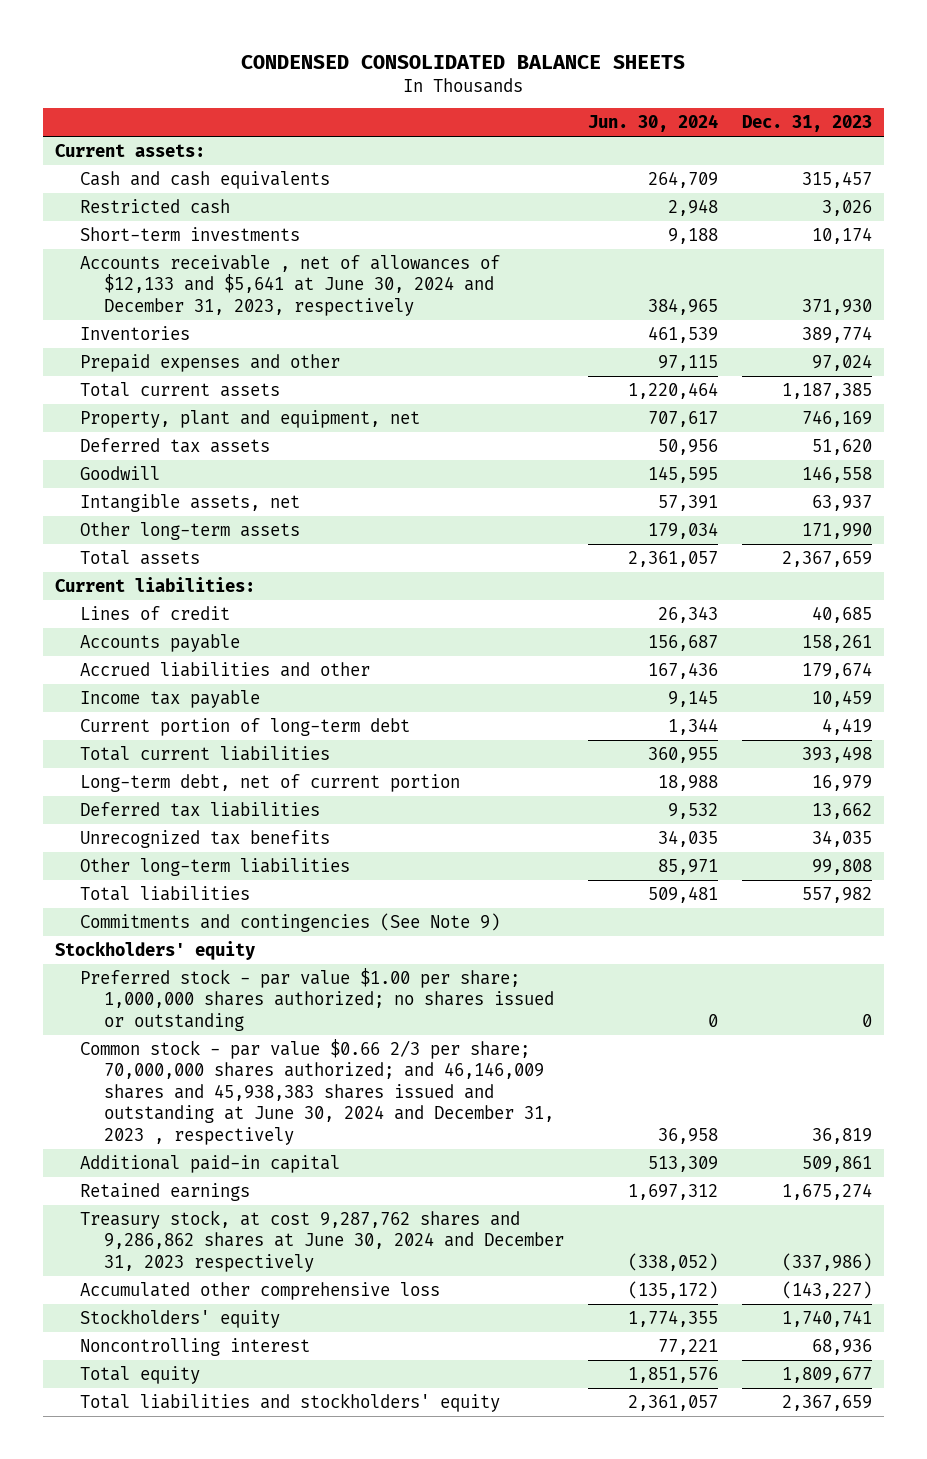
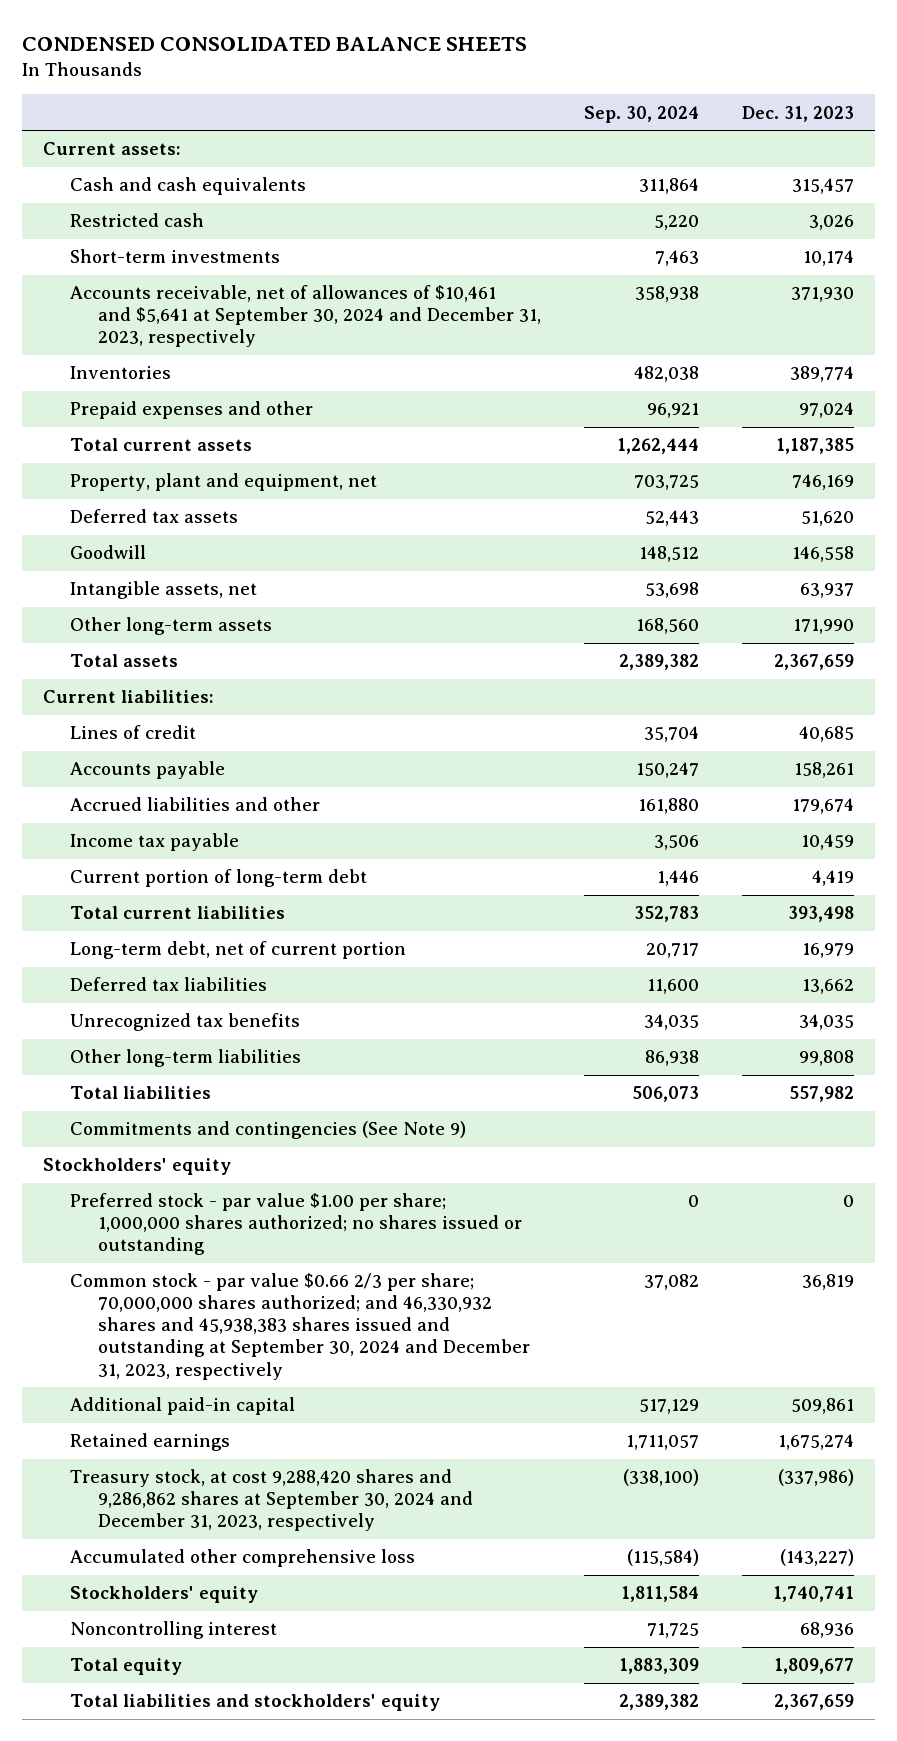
[588,114,719,133] Jun. 30, 2024 -> none
none -> [583,105,699,123] Sep. 30, 2024
[79,254,500,316] Accounts receivable , net of allowances of $12,133 and $5,641 at June 30, 2024 and December 31, 2023, respectively -> [70,285,541,348] Accounts receivable, net of allowances of $10,461 and $5,641 at September 30, 2024 and December 31, 2023, respectively
[79,1038,555,1146] Common stock - par value $0.66 2/3 per share; 70,000,000 shares authorized; and 46,146,009 shares and 45,938,383 shares issued and outstanding at June 30, 2024 and December 31, 2023 , respectively -> [70,1273,530,1380] Common stock - par value $0.66 2/3 per share; 70,000,000 shares authorized; and 46,330,932 shares and 45,938,383 shares issued and outstanding at September 30, 2024 and December 31, 2023, respectively
[79,1209,565,1272] Treasury stock, at cost 9,287,762 shares and 9,286,862 shares at June 30, 2024 and December 31, 2023 respectively -> [70,1469,473,1532] Treasury stock, at cost 9,288,420 shares and 9,286,862 shares at September 30, 2024 and December 31, 2023, respectively

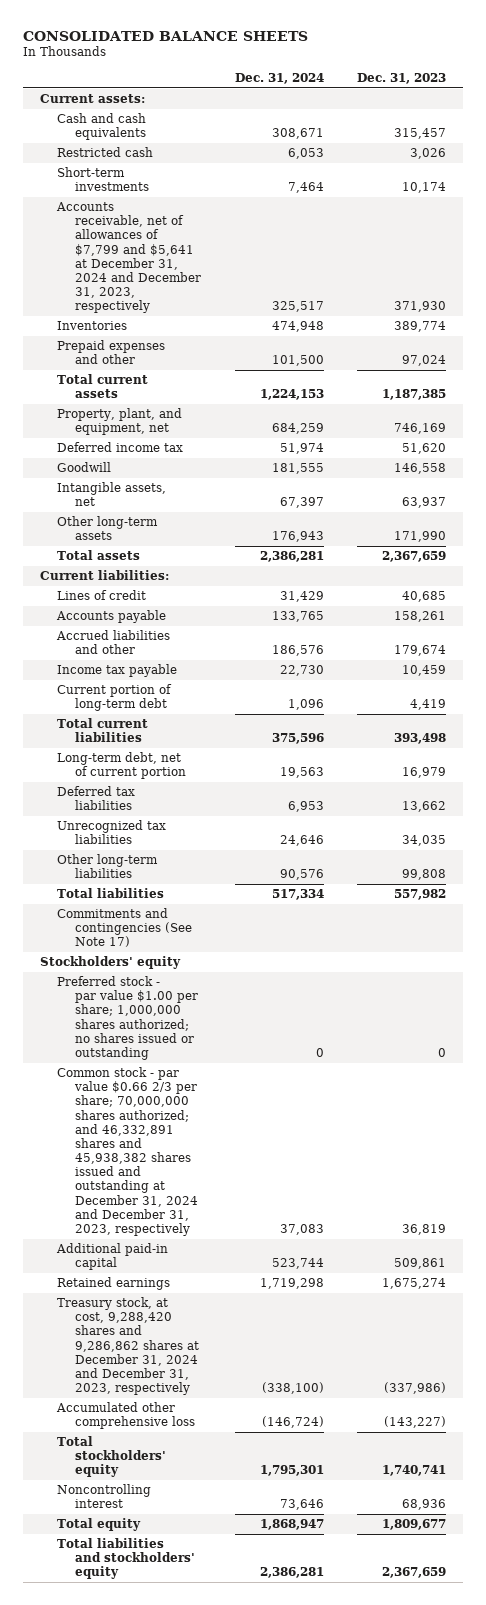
[21,36,527,51] CONDENSED CONSOLIDATED BALANCE SHEETS -> [22,30,308,41] CONSOLIDATED BALANCE SHEETS
[583,105,699,123] Sep. 30, 2024 -> none
none -> [234,73,324,85] Dec. 31, 2024
[70,285,541,348] Accounts receivable, net of allowances of $10,461 and $5,641 at September 30, 2024 and December 31, 2023, respectively -> [56,202,202,314] Accounts receivable, net of allowances of $7,799 and $5,641 at December 31, 2024 and December 31, 2023, respectively
[70,473,378,492] Property, plant and equipment, net -> [57,408,183,436] Property, plant, and equipment, net
[70,509,239,524] Deferred tax assets -> [57,442,184,453] Deferred income tax
[70,1013,301,1032] Unrecognized tax benefits -> [57,820,167,845] Unrecognized tax liabilities
[70,1121,467,1140] Commitments and contingencies (See Note 9) -> [57,908,193,948] Commitments and contingencies (See Note 17)
[70,1273,530,1380] Common stock - par value $0.66 2/3 per share; 70,000,000 shares authorized; and 46,330,932 shares and 45,938,383 shares issued and outstanding at September 30, 2024 and December 31, 2023, respectively -> [57,1067,199,1236] Common stock - par value $0.66 2/3 per share; 70,000,000 shares authorized; and 46,332,891 shares and 45,938,382 shares issued and outstanding at December 31, 2024 and December 31, 2023, respectively
[70,1469,473,1532] Treasury stock, at cost 9,288,420 shares and 9,286,862 shares at September 30, 2024 and December 31, 2023, respectively -> [57,1297,200,1396] Treasury stock, at cost, 9,288,420 shares and 9,286,862 shares at December 31, 2024 and December 31, 2023, respectively
[70,1586,259,1604] Stockholders' equity -> [57,1436,167,1478] Total stockholders' equity

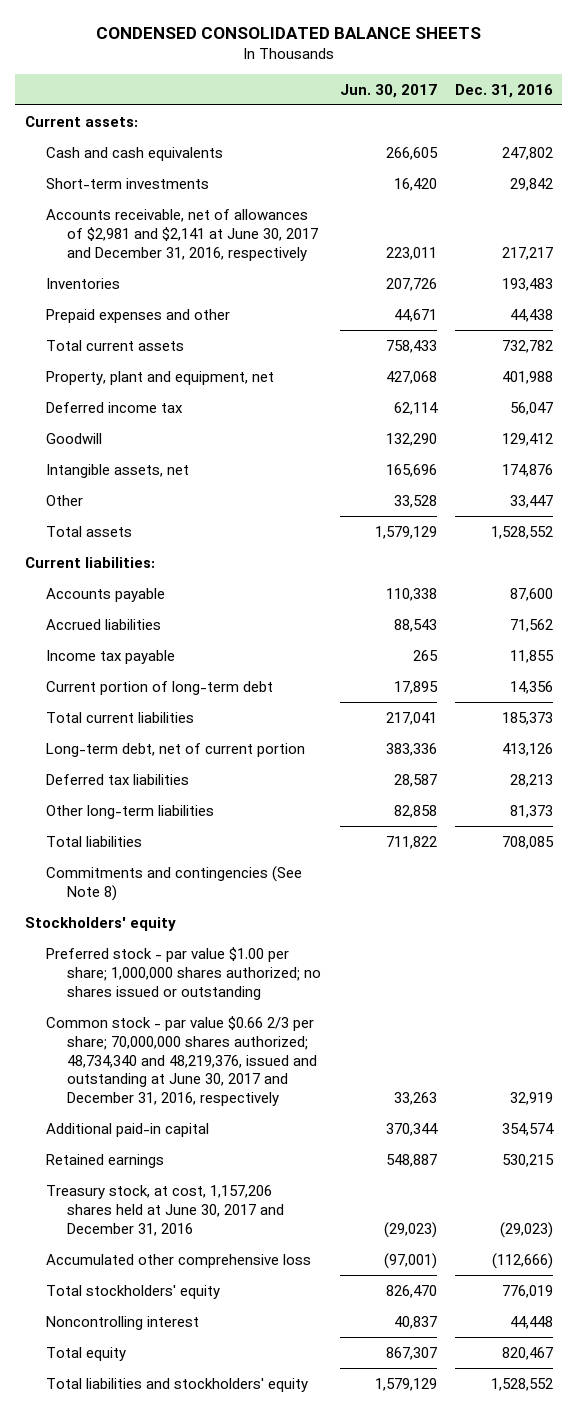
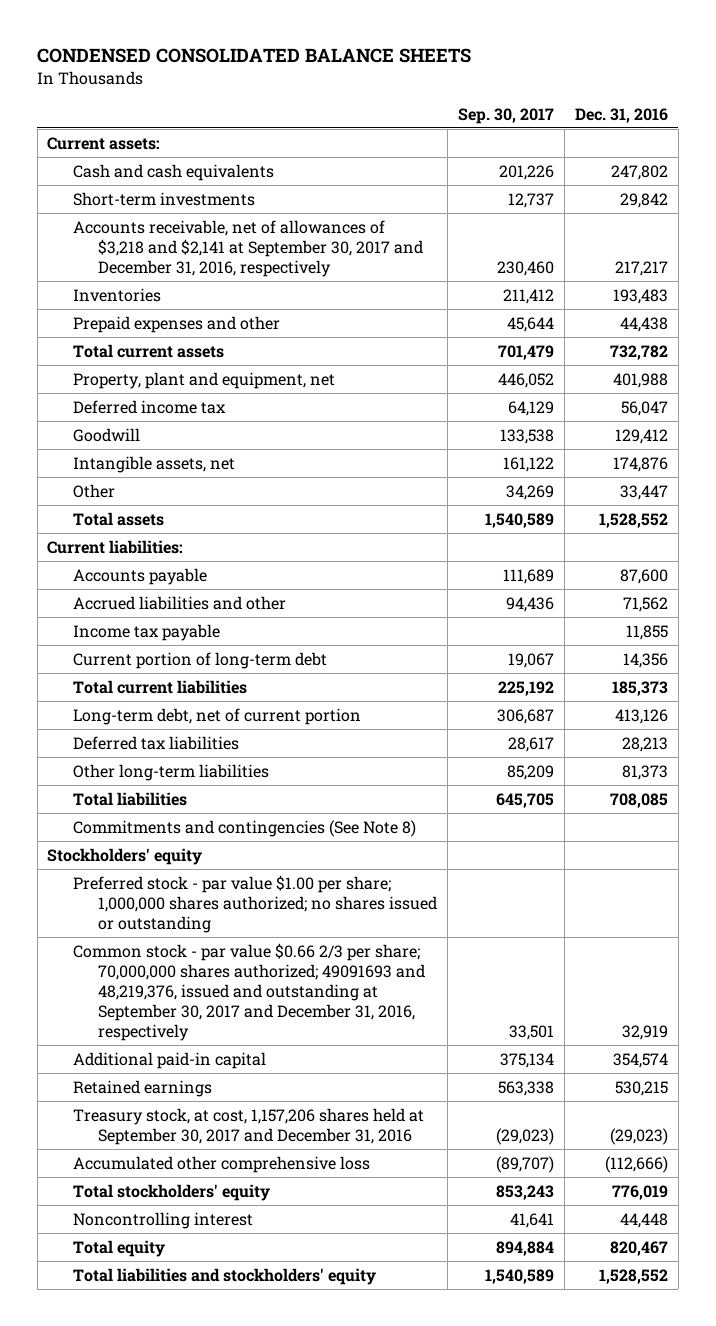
[339,83,437,98] Jun. 30, 2017 -> none
none -> [458,107,555,124] Sep. 30, 2017
[45,208,319,261] Accounts receivable, net of allowances of $2,981 and $2,141 at June 30, 2017 and December 31, 2016, respectively -> [72,219,424,277] Accounts receivable, net of allowances of $3,218 and $2,141 at September 30, 2017 and December 31, 2016, respectively
[45,618,161,630] Accrued liabilities -> [72,595,286,610] Accrued liabilities and other
[45,1015,318,1107] Common stock - par value $0.66 2/3 per share; 70,000,000 shares authorized; 48,734,340 and 48,219,376, issued and outstanding at June 30, 2017 and December 31, 2016, respectively -> [72,942,426,1041] Common stock - par value $0.66 2/3 per share; 70,000,000 shares authorized; 49091693 and 48,219,376, issued and outstanding at September 30, 2017 and December 31, 2016, respectively
[45,1184,285,1236] Treasury stock, at cost, 1,157,206 shares held at June 30, 2017 and December 31, 2016 -> [72,1107,424,1145] Treasury stock, at cost, 1,157,206 shares held at September 30, 2017 and December 31, 2016

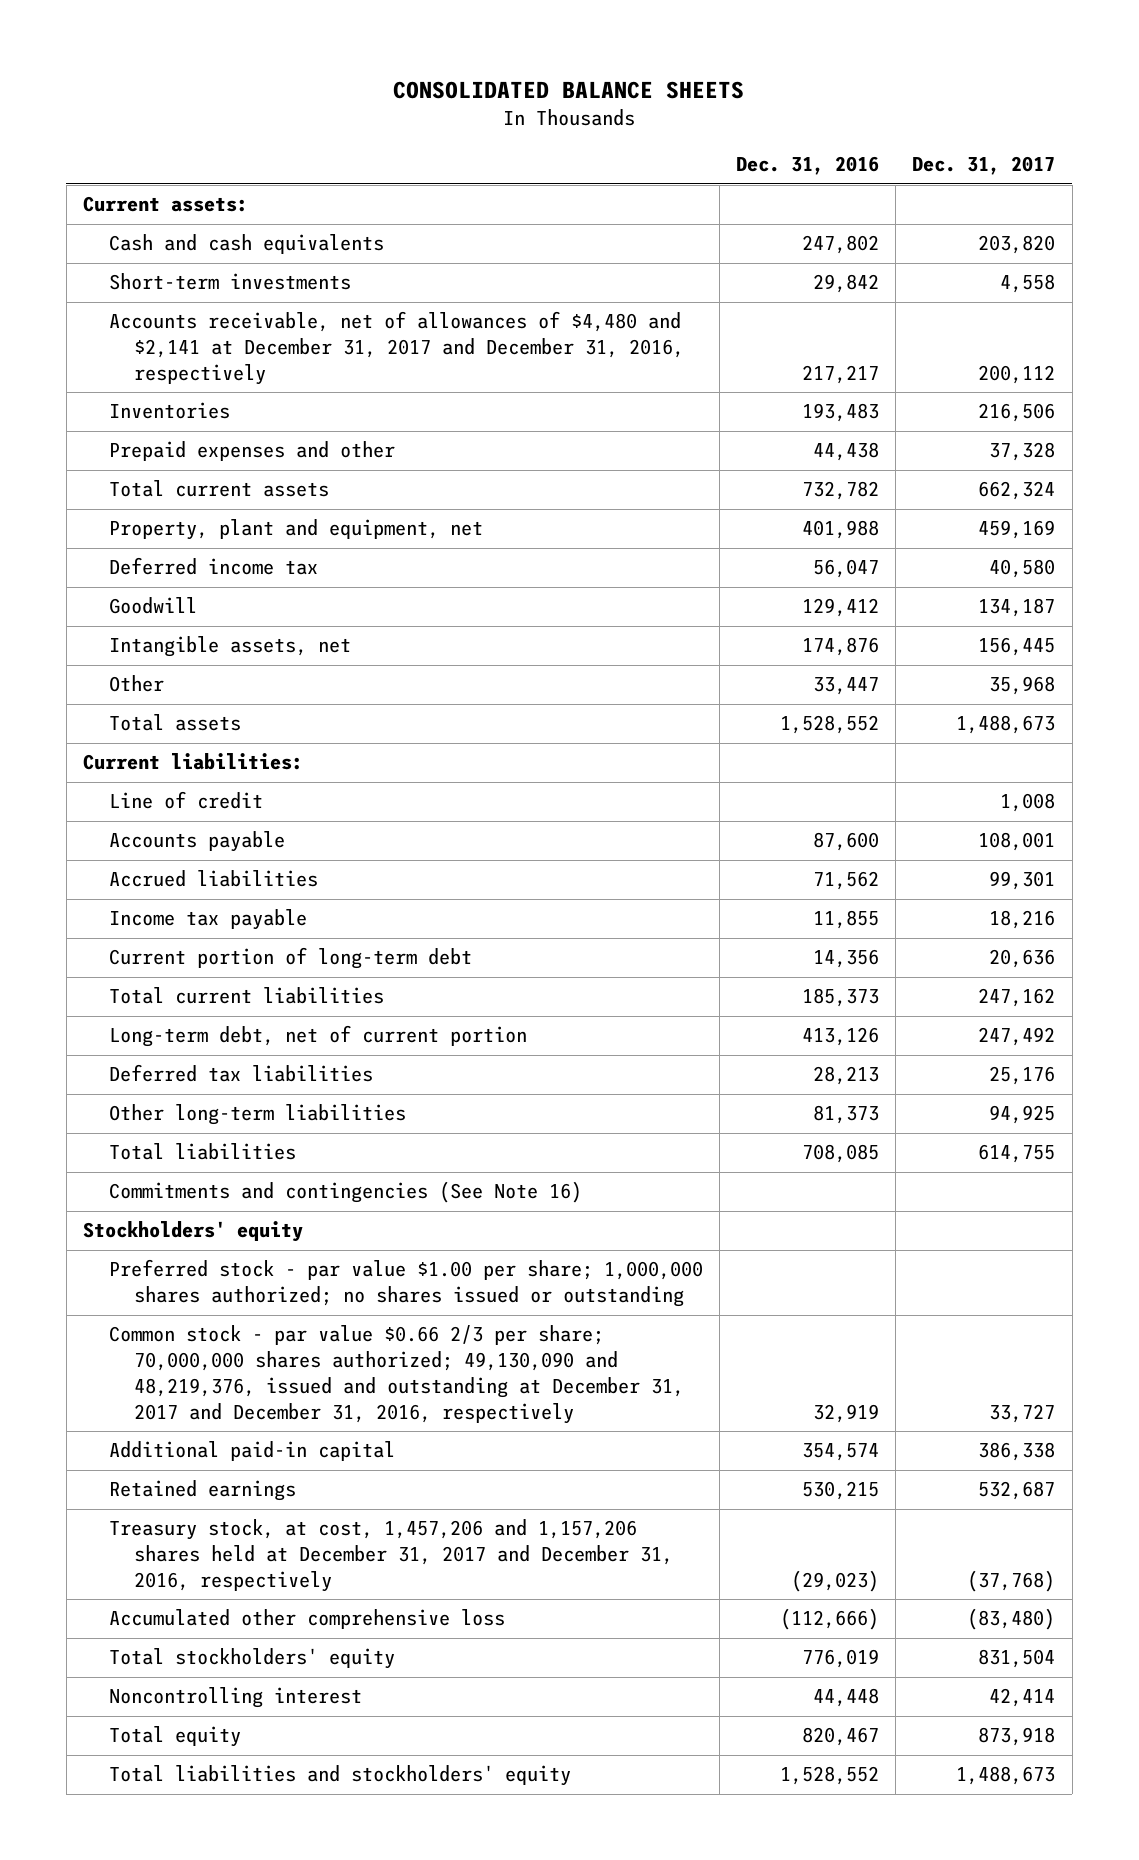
[37,48,472,64] CONDENSED CONSOLIDATED BALANCE SHEETS -> [393,80,745,99] CONSOLIDATED BALANCE SHEETS
[458,107,555,124] Sep. 30, 2017 -> none
none -> [912,156,1056,176] Dec. 31, 2017
[72,219,424,277] Accounts receivable, net of allowances of $3,218 and $2,141 at September 30, 2017 and December 31, 2016, respectively -> [108,311,684,385] Accounts receivable, net of allowances of $4,480 and $2,141 at December 31, 2017 and December 31, 2016, respectively
none -> [108,791,263,810] Line of credit
[72,595,286,610] Accrued liabilities and other -> [108,870,318,888] Accrued liabilities
[72,819,416,837] Commitments and contingencies (See Note 8) -> [108,1181,582,1204] Commitments and contingencies (See Note 16)
[72,942,426,1041] Common stock - par value $0.66 2/3 per share; 70,000,000 shares authorized; 49091693 and 48,219,376, issued and outstanding at September 30, 2017 and December 31, 2016, respectively -> [108,1325,684,1424] Common stock - par value $0.66 2/3 per share; 70,000,000 shares authorized; 49,130,090 and 48,219,376, issued and outstanding at December 31, 2017 and December 31, 2016, respectively
[72,1107,424,1145] Treasury stock, at cost, 1,157,206 shares held at September 30, 2017 and December 31, 2016 -> [108,1519,673,1592] Treasury stock, at cost, 1,457,206 and 1,157,206 shares held at December 31, 2017 and December 31, 2016, respectively

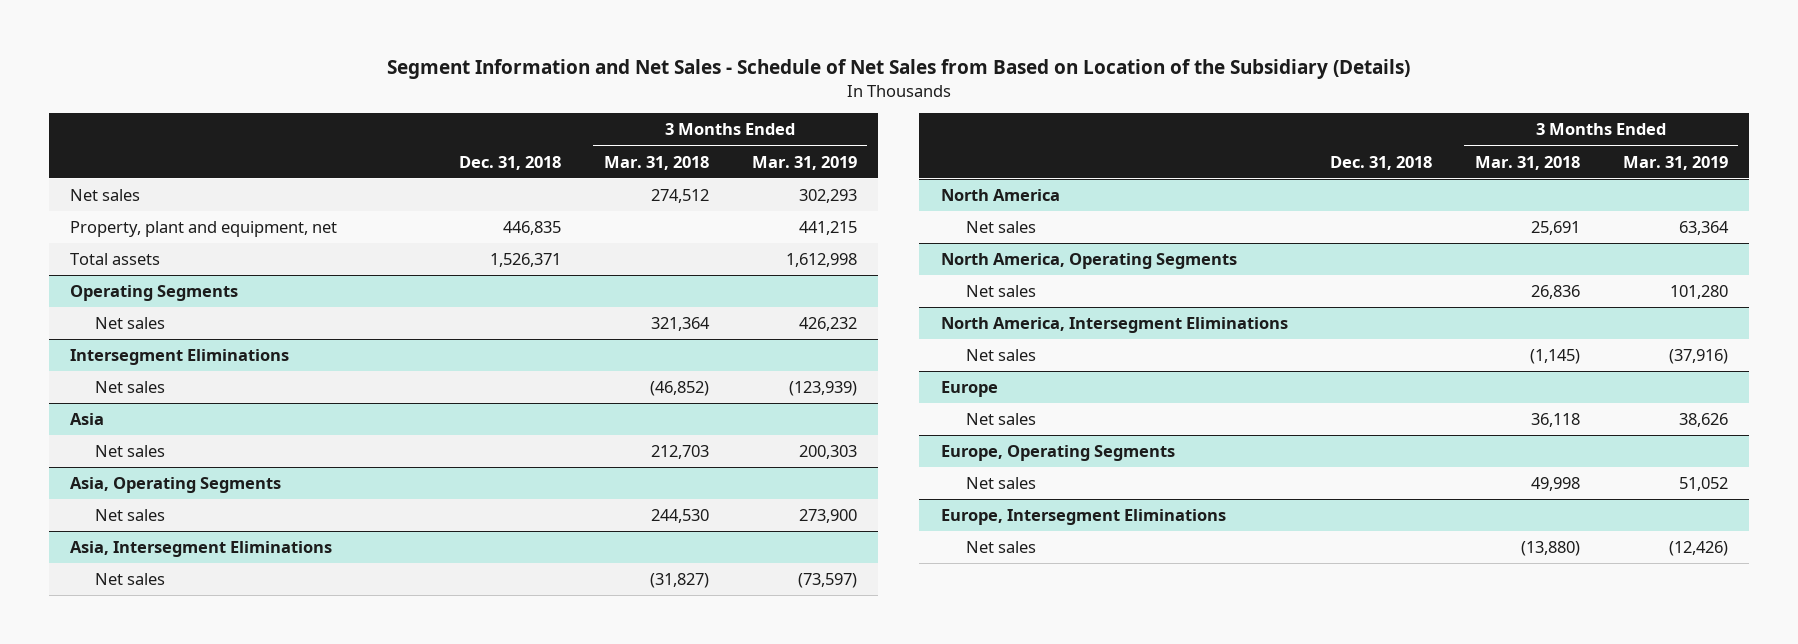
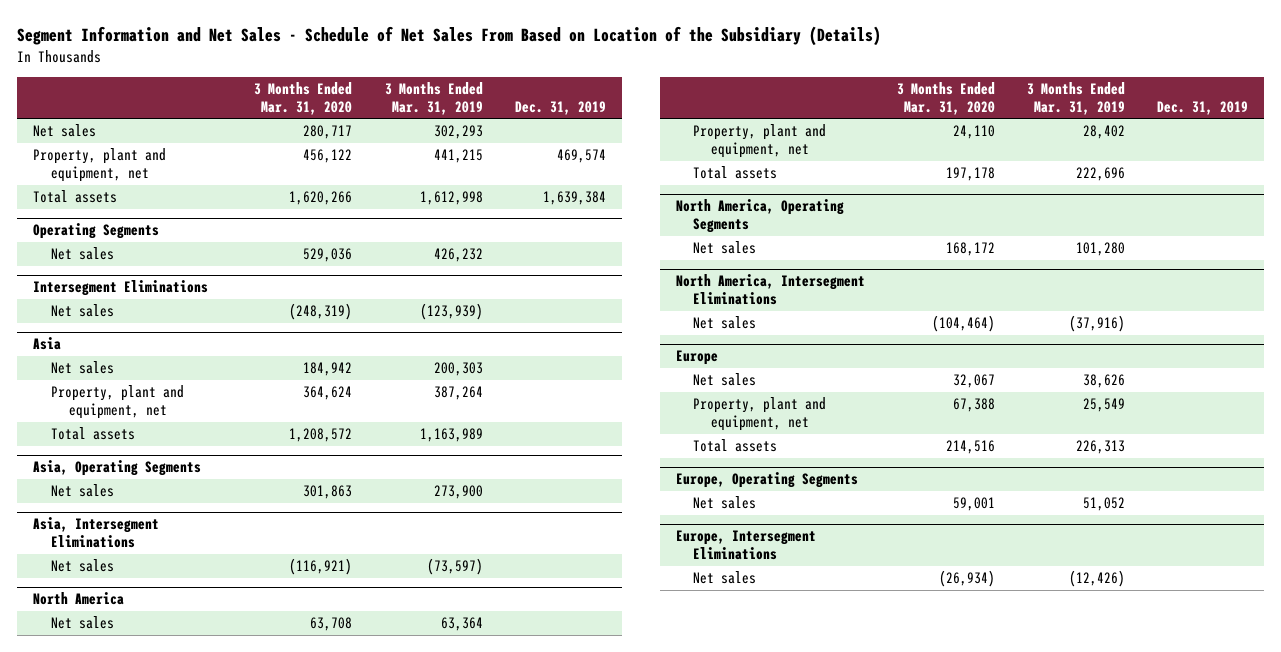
[386,59,1410,80] Segment Information and Net Sales - Schedule of Net Sales from Based on Location of the Subsidiary (Details) -> [17,26,882,47] Segment Information and Net Sales - Schedule of Net Sales From Based on Location of the Subsidiary (Details)
[459,155,562,170] Dec. 31, 2018 -> none
[604,155,710,170] Mar. 31, 2018 -> none
none -> [254,81,353,116] 3 Months Ended Mar. 31, 2020
none -> [514,101,606,116] Dec. 31, 2019
none -> [51,385,185,420] Property, plant and equipment, net
none -> [51,427,136,441] Total assets
none -> [693,124,827,159] Property, plant and equipment, net
none -> [693,166,778,180] Total assets
none -> [693,397,827,432] Property, plant and equipment, net
none -> [693,439,778,453] Total assets

